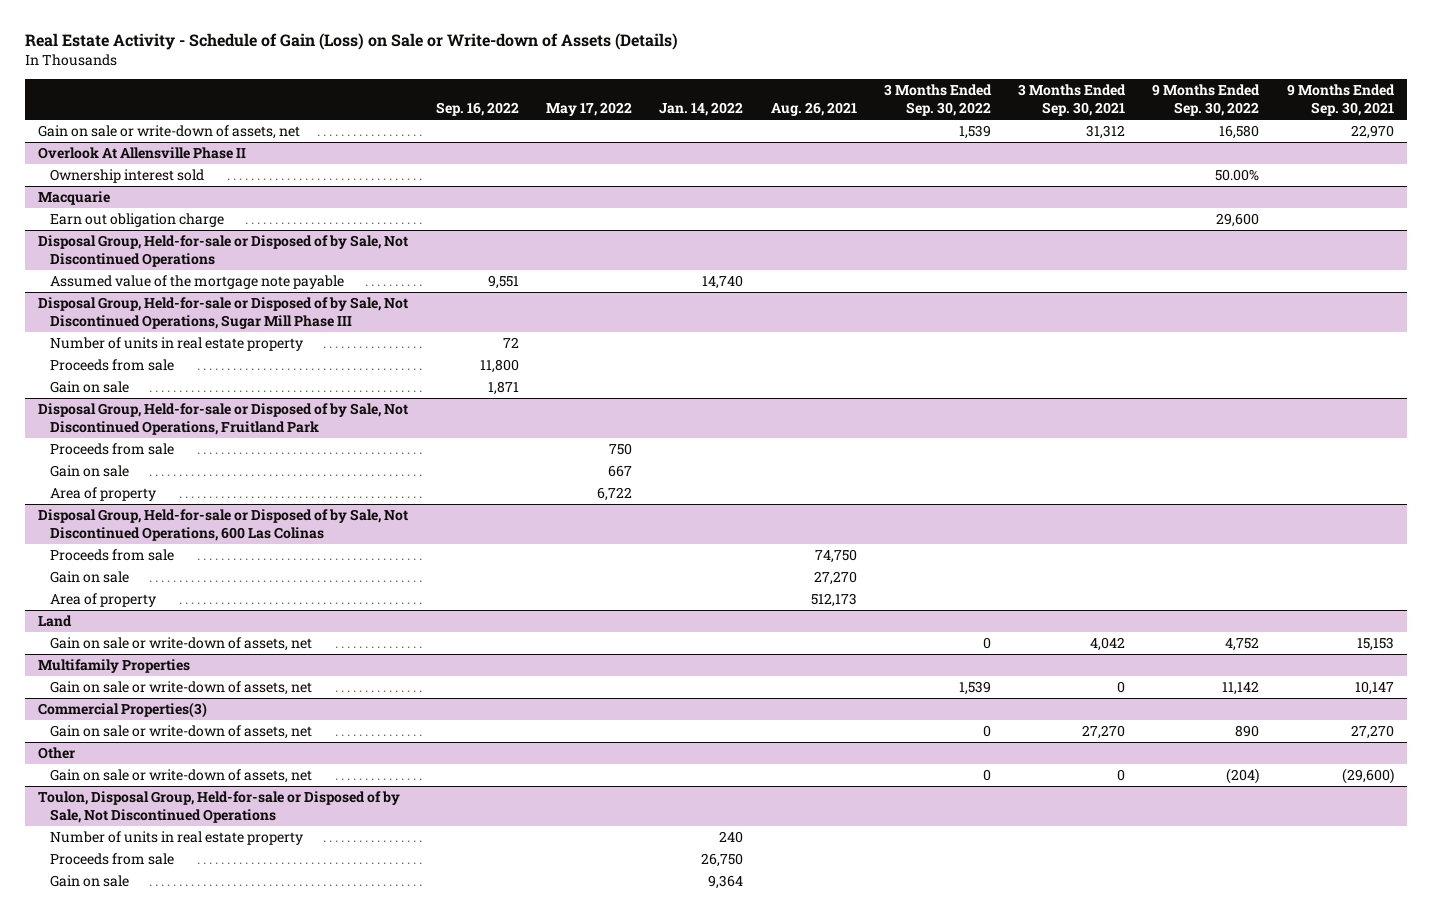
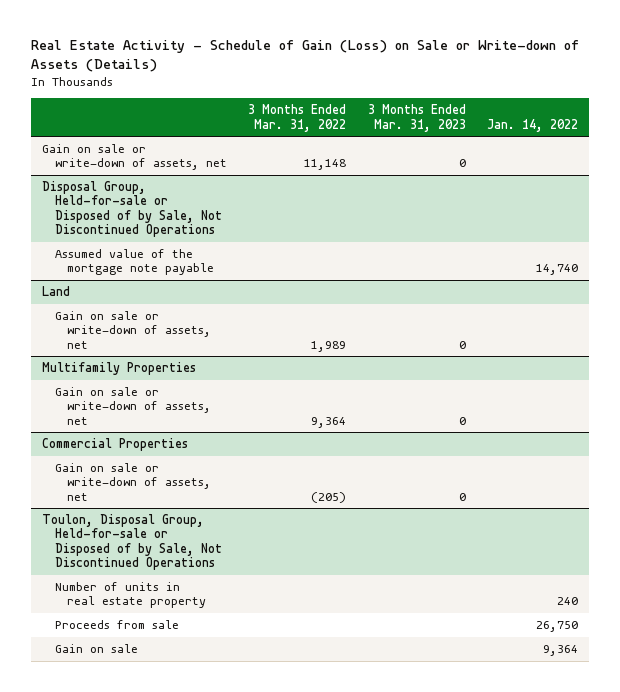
[435,102,519,117] Sep. 16, 2022 -> none
[545,102,632,117] May 17, 2022 -> none
[770,102,857,117] Aug. 26, 2021 -> none
[883,84,992,117] 3 Months Ended Sep. 30, 2022 -> none
[1018,84,1127,117] 3 Months Ended Sep. 30, 2021 -> none
[1152,84,1261,117] 9 Months Ended Sep. 30, 2022 -> none
[1286,84,1395,117] 9 Months Ended Sep. 30, 2021 -> none
none -> [248,104,347,132] 3 Months Ended Mar. 31, 2022
none -> [367,104,466,132] 3 Months Ended Mar. 31, 2023
[38,147,247,160] Overlook At Allensville Phase II -> none
[50,169,205,184] Ownership interest sold -> none
[38,191,111,206] Macquarie -> none
[50,213,225,228] Earn out obligation charge -> none
[38,297,409,330] Disposal Group, Held-for-sale or Disposed of by Sale, Not Discontinued Operations, Sugar Mill Phase III -> none
[50,337,304,352] Number of units in real estate property -> none
[50,359,175,372] Proceeds from sale -> none
[50,381,130,394] Gain on sale -> none
[38,403,409,436] Disposal Group, Held-for-sale or Disposed of by Sale, Not Discontinued Operations, Fruitland Park -> none
[50,443,175,456] Proceeds from sale -> none
[50,465,130,478] Gain on sale -> none
[50,487,157,502] Area of property -> none
[38,509,409,542] Disposal Group, Held-for-sale or Disposed of by Sale, Not Discontinued Operations, 600 Las Colinas -> none
[50,549,175,562] Proceeds from sale -> none
[50,571,130,584] Gain on sale -> none
[50,593,157,608] Area of property -> none
[38,702,208,719] Commercial Properties(3) -> [41,438,188,452] Commercial Properties
[38,747,76,760] Other -> none
[50,769,313,784] Gain on sale or write-down of assets, net -> none

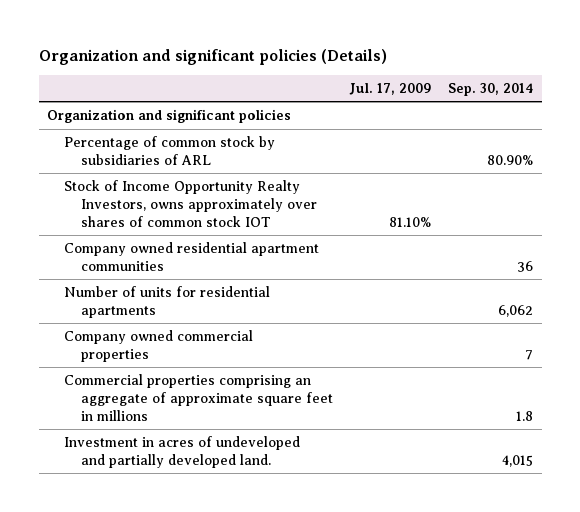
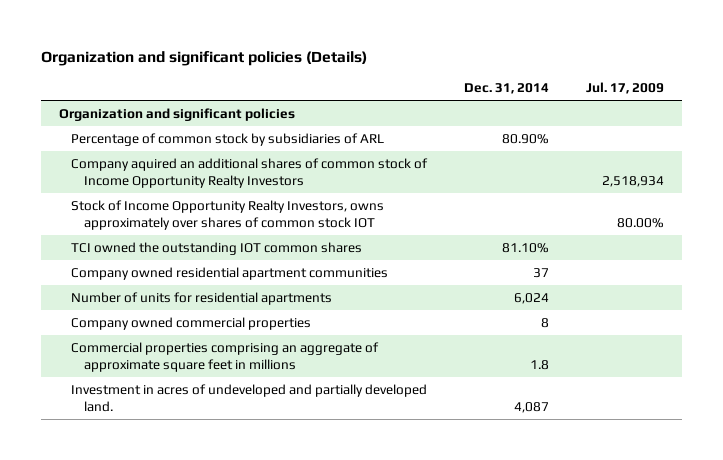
[448,82,534,96] Sep. 30, 2014 -> none
none -> [464,82,550,94] Dec. 31, 2014
none -> [71,157,429,188] Company aquired an additional shares of common stock of Income Opportunity Realty Investors
[389,216,432,227] 81.10% -> [616,217,664,228] 80.00%
none -> [71,241,363,255] TCI owned the outstanding IOT common shares

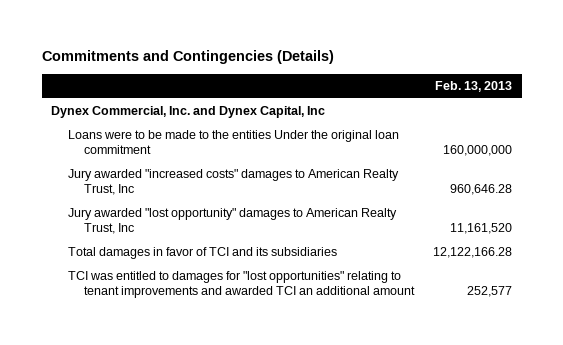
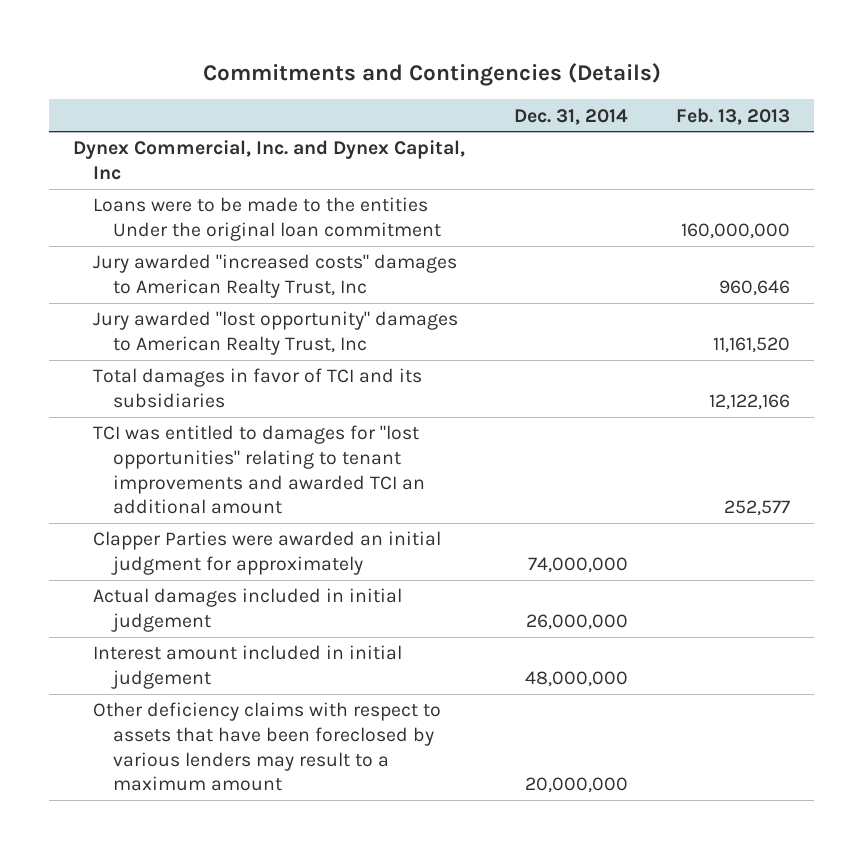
none -> [513,108,628,125] Dec. 31, 2014
[450,184,513,196] 960,646.28 -> [718,279,790,296] 960,646
[433,247,513,259] 12,122,166.28 -> [708,393,790,410] 12,122,166
none -> [93,531,442,575] Clapper Parties were awarded an initial judgment for approximately
none -> [93,588,403,632] Actual damages included in initial judgement
none -> [93,645,403,689] Interest amount included in initial judgement
none -> [93,702,442,792] Other deficiency claims with respect to assets that have been foreclosed by various lenders may result to a maximum amount

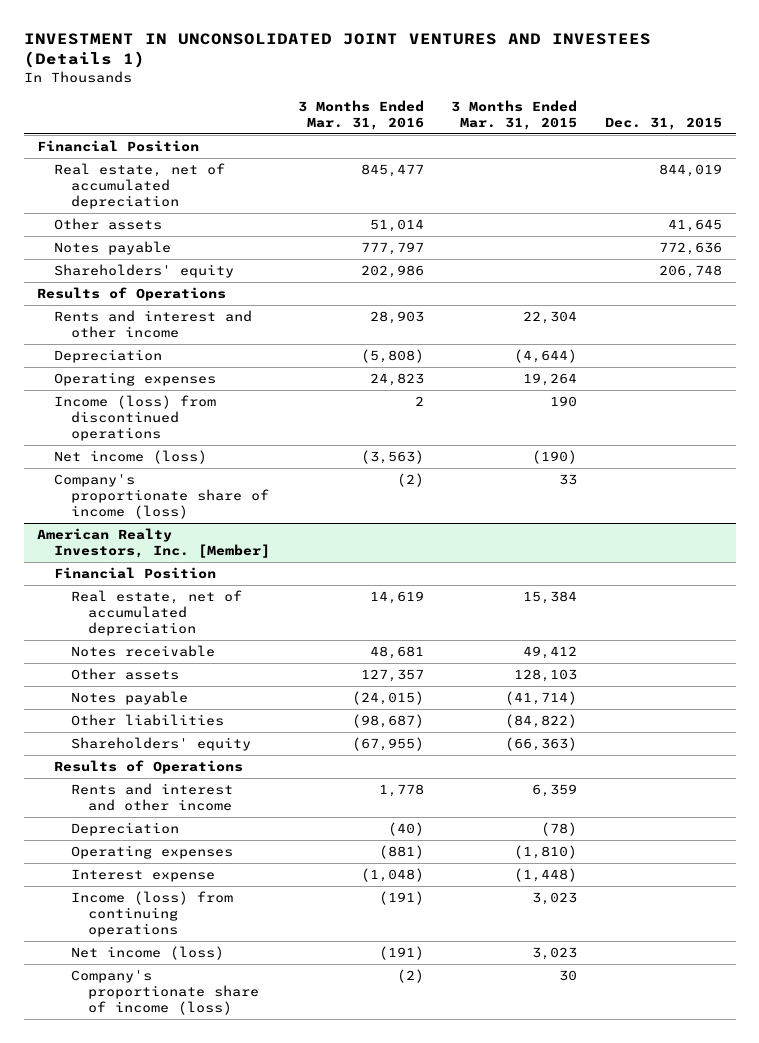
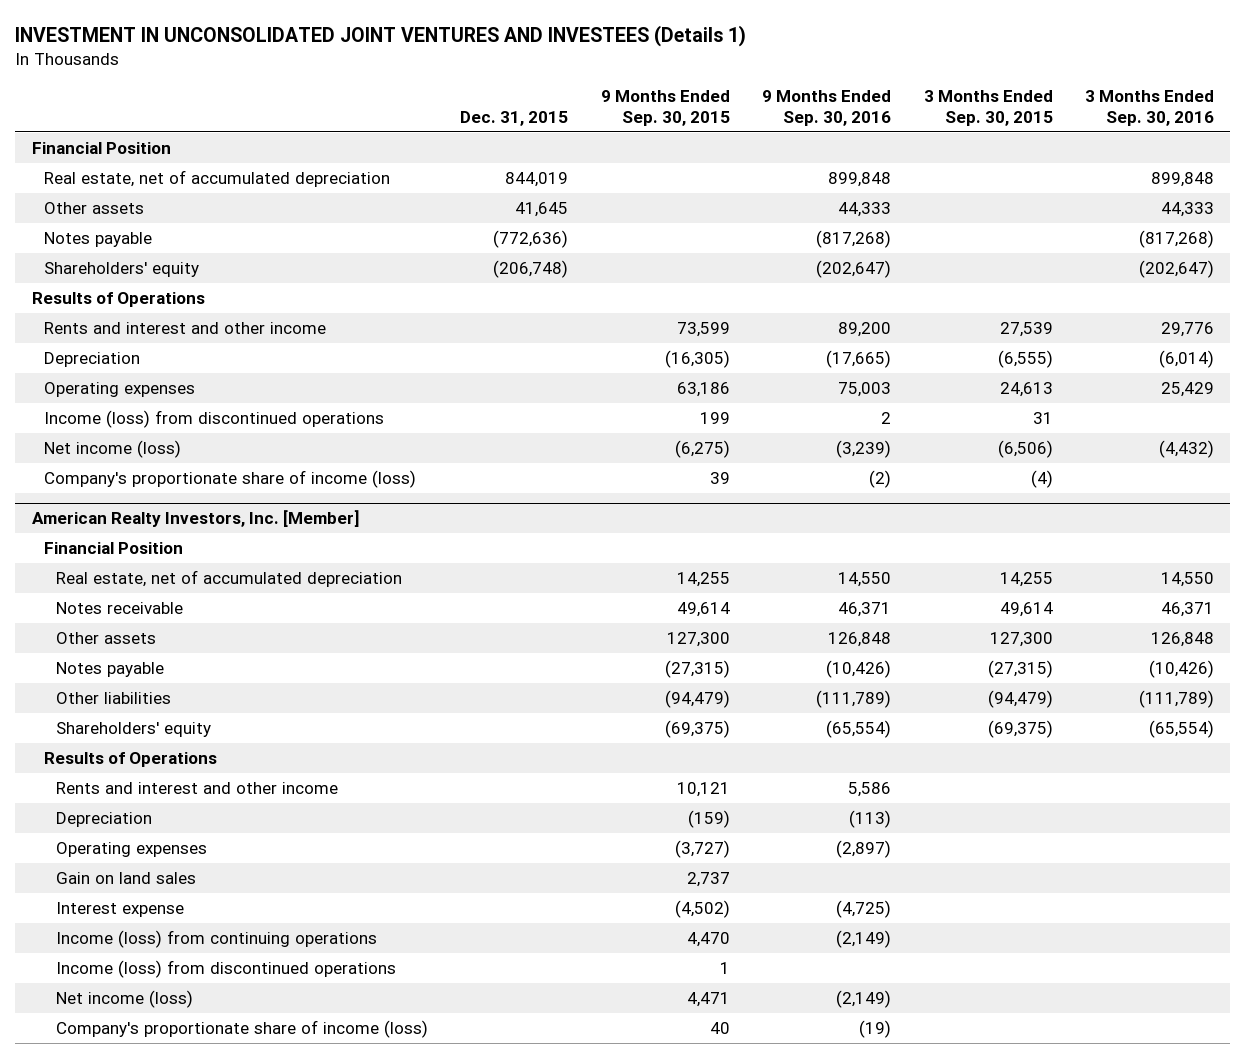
[297,100,424,130] 3 Months Ended Mar. 31, 2016 -> none
[451,100,578,130] 3 Months Ended Mar. 31, 2015 -> none
none -> [600,90,730,126] 9 Months Ended Sep. 30, 2015
none -> [762,90,892,126] 9 Months Ended Sep. 30, 2016
none -> [923,90,1053,126] 3 Months Ended Sep. 30, 2015
none -> [1085,90,1215,126] 3 Months Ended Sep. 30, 2016
[658,242,722,256] 772,636 -> [493,229,569,248] (772,636)
[658,265,722,279] 206,748 -> [493,259,569,278] (206,748)
none -> [56,871,197,884] Gain on land sales
none -> [56,959,397,978] Income (loss) from discontinued operations

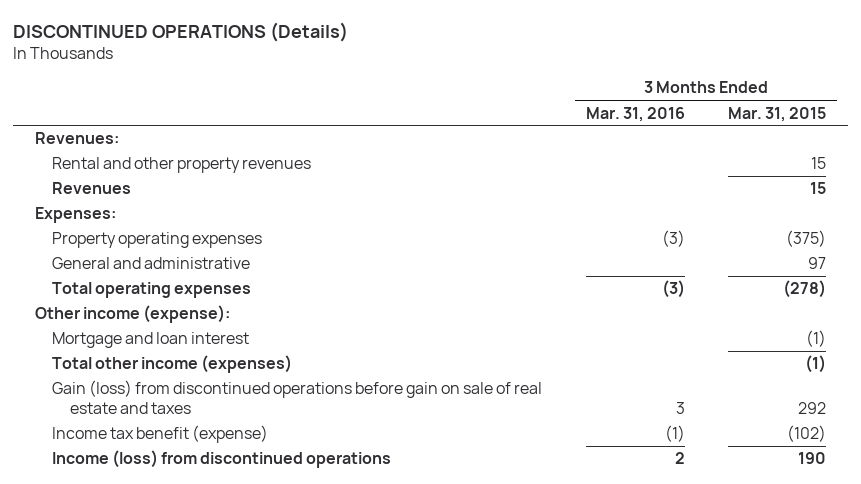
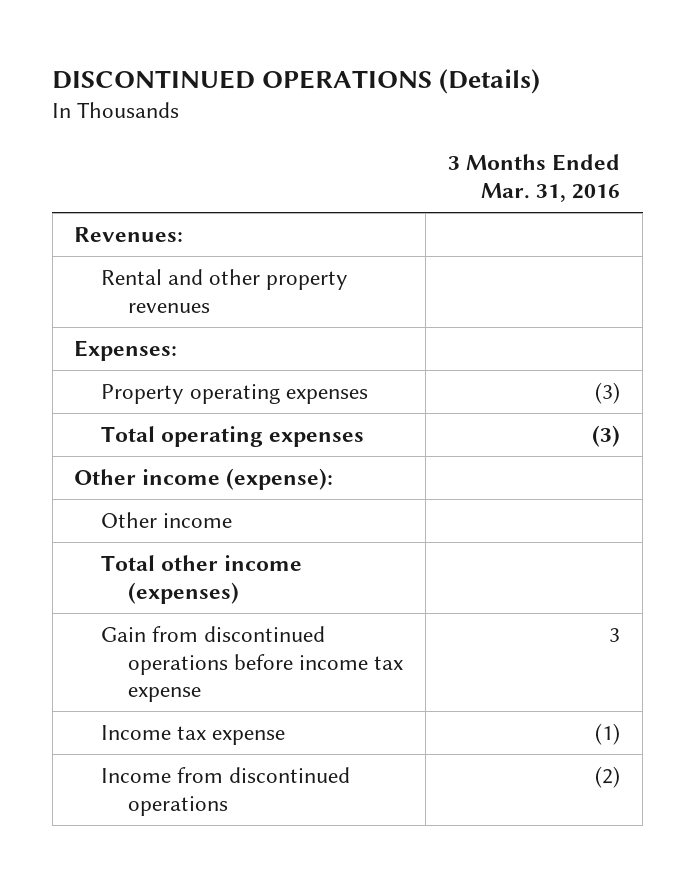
[728,106,827,122] Mar. 31, 2015 -> none
[52,182,132,195] Revenues -> none
[52,257,251,270] General and administrative -> none
[52,332,250,349] Mortgage and loan interest -> none
none -> [101,512,233,529] Other income
[52,380,543,414] Gain (loss) from discontinued operations before gain on sale of real estate and taxes -> none
none -> [101,626,404,702] Gain from discontinued operations before income tax expense
[52,425,269,444] Income tax benefit (expense) -> [101,725,286,746] Income tax expense
[52,450,392,469] Income (loss) from discontinued operations -> [101,767,351,816] Income from discontinued operations
[674,452,685,465] 2 -> [595,766,621,789] (2)

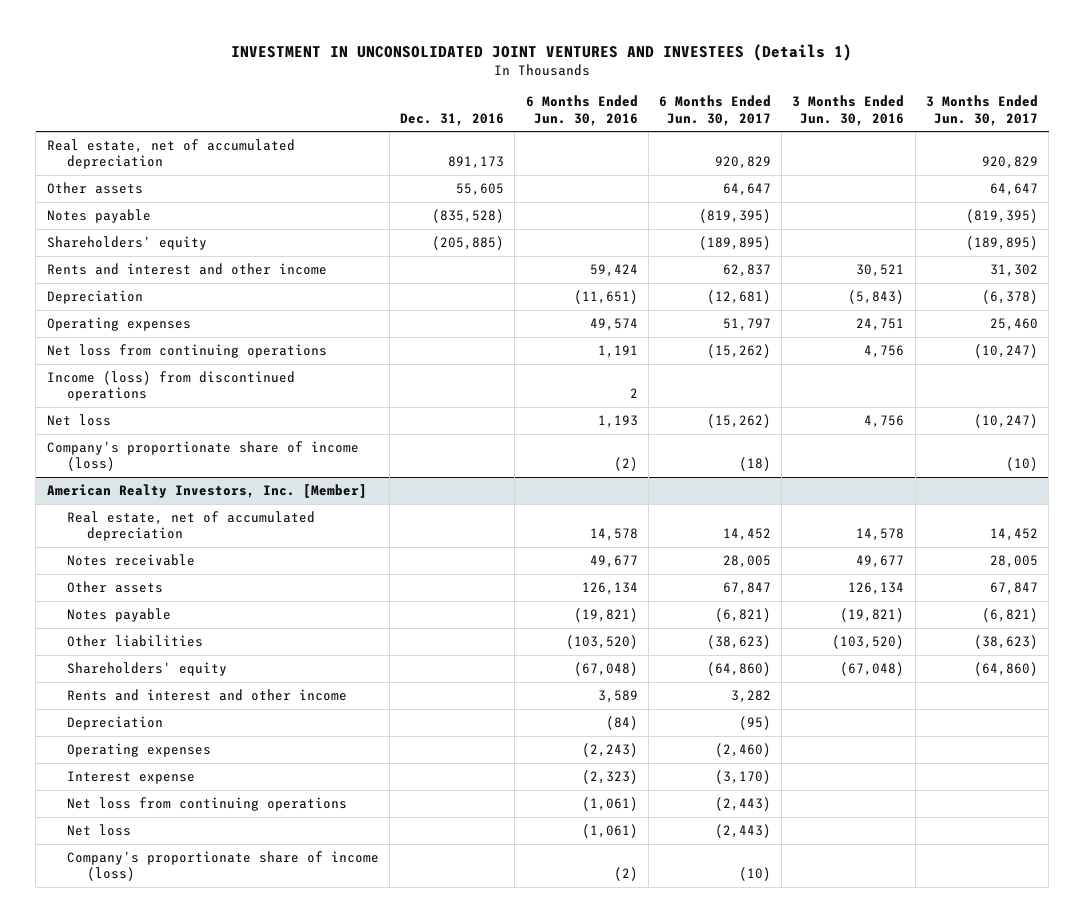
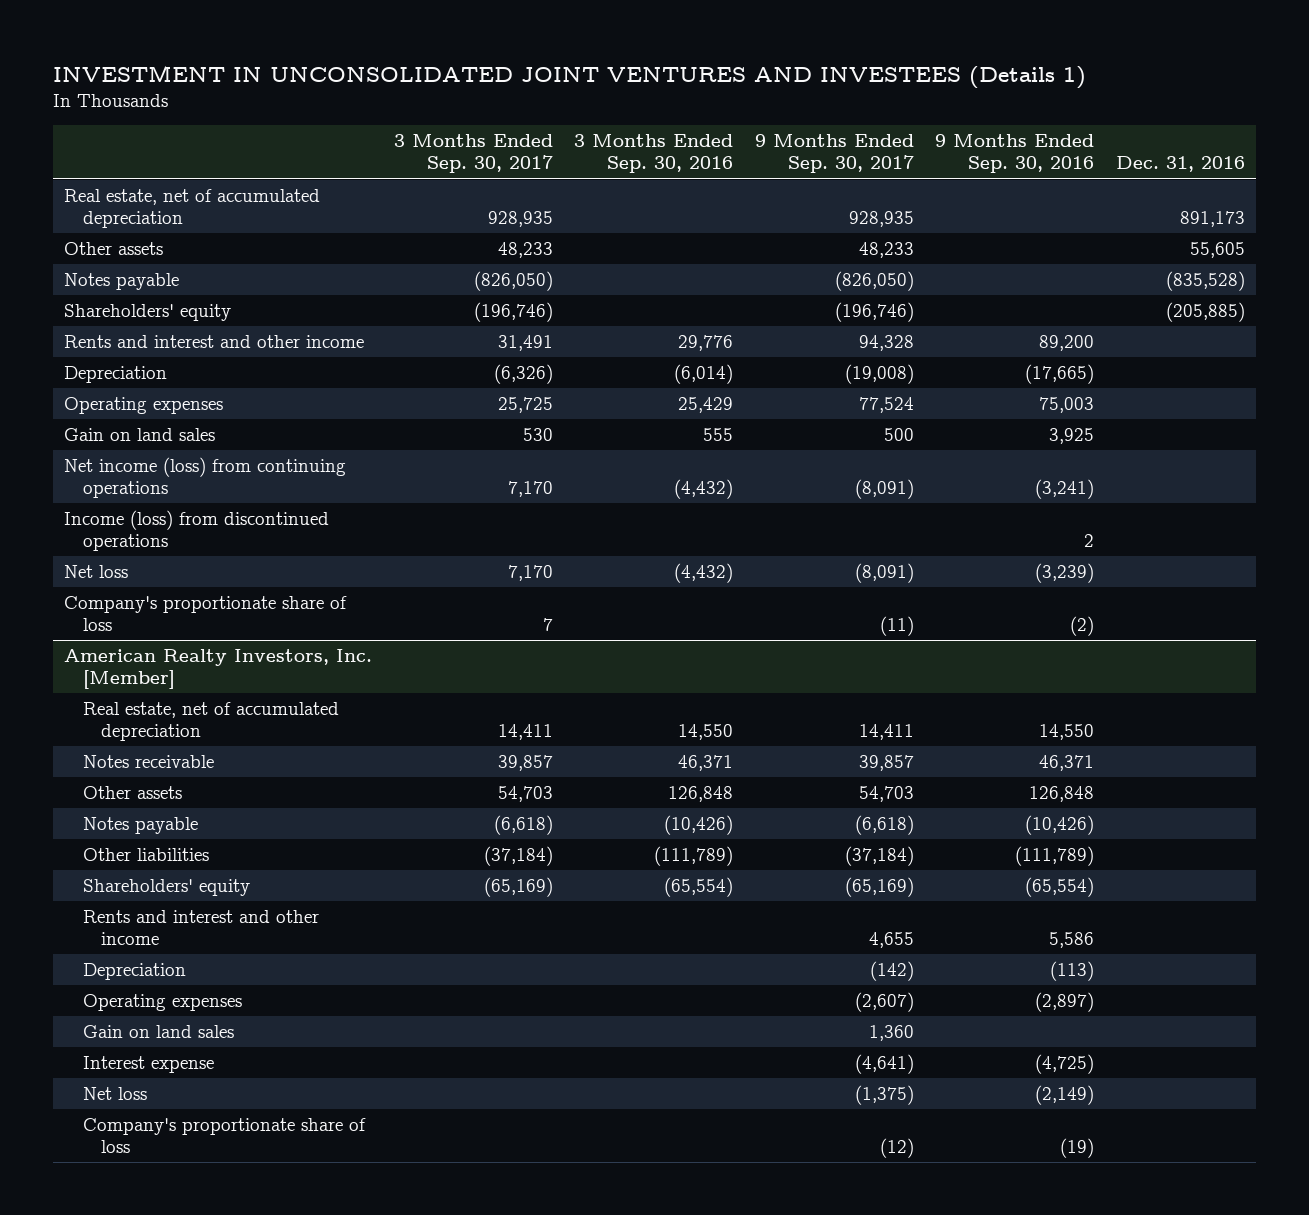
[525,95,638,126] 6 Months Ended Jun. 30, 2016 -> none
[659,95,772,126] 6 Months Ended Jun. 30, 2017 -> none
[792,95,905,126] 3 Months Ended Jun. 30, 2016 -> none
[925,95,1038,126] 3 Months Ended Jun. 30, 2017 -> none
none -> [393,134,553,174] 3 Months Ended Sep. 30, 2017
none -> [574,134,734,174] 3 Months Ended Sep. 30, 2016
none -> [754,134,914,174] 9 Months Ended Sep. 30, 2017
none -> [935,134,1095,174] 9 Months Ended Sep. 30, 2016
none -> [63,428,215,442] Gain on land sales
[46,343,327,358] Net loss from continuing operations -> [63,457,346,499] Net income (loss) from continuing operations
[46,440,359,472] Company's proportionate share of income (loss) -> [63,596,347,632] Company's proportionate share of loss
none -> [82,1025,234,1039] Gain on land sales
[66,796,347,811] Net loss from continuing operations -> none
[66,850,379,882] Company's proportionate share of income (loss) -> [82,1118,366,1154] Company's proportionate share of loss

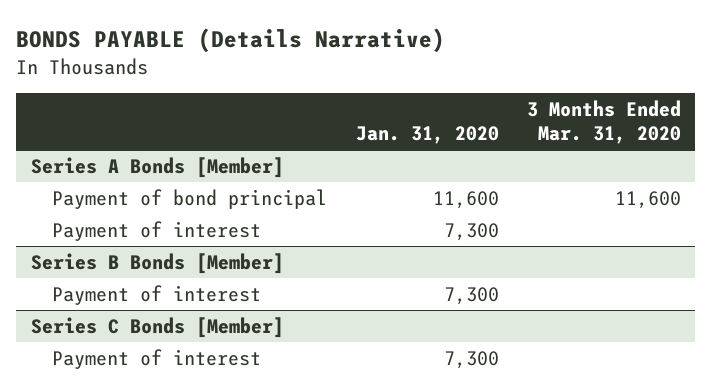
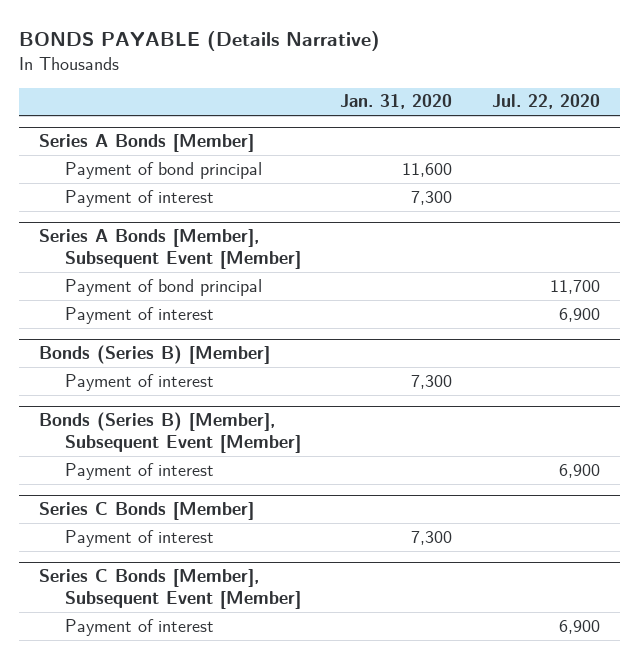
[527,100,682,145] 3 Months Ended Mar. 31, 2020 -> none
none -> [491,94,600,110] Jul. 22, 2020
none -> [39,229,301,270] Series A Bonds [Member], Subsequent Event [Member]
none -> [64,278,262,296] Payment of bond principal
none -> [64,306,214,324] Payment of interest
[30,252,284,274] Series B Bonds [Member] -> [39,345,271,365] Bonds (Series B) [Member]
none -> [39,412,301,454] Bonds (Series B) [Member], Subsequent Event [Member]
none -> [64,462,214,480] Payment of interest
none -> [39,569,301,610] Series C Bonds [Member], Subsequent Event [Member]
none -> [64,618,214,636] Payment of interest

